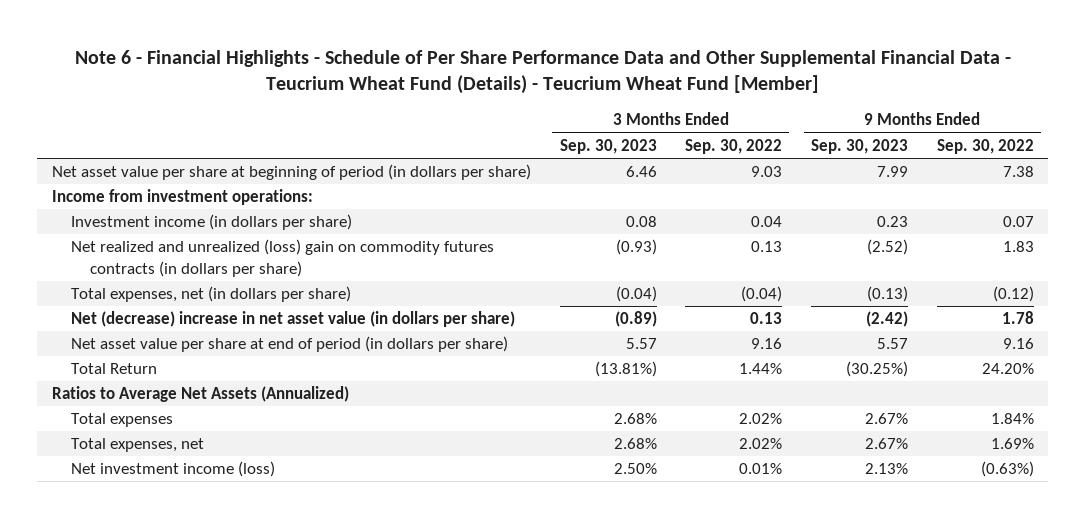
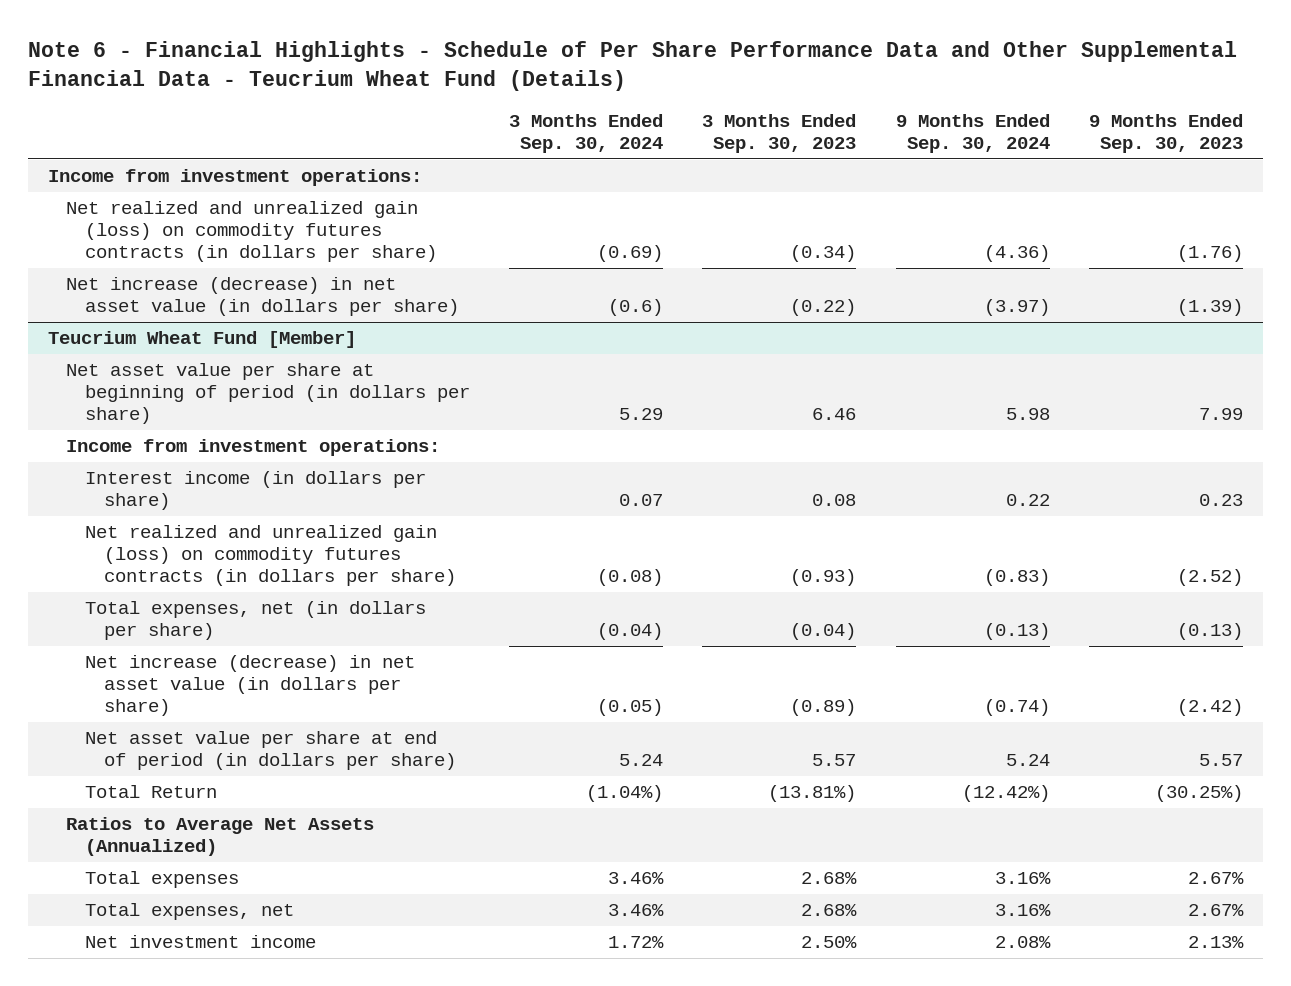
[74,49,1011,95] Note 6 - Financial Highlights - Schedule of Per Share Performance Data and Other Supplemental Financial Data - Teucrium Wheat Fund (Details) - Teucrium Wheat Fund [Member] -> [27,41,1237,92] Note 6 - Financial Highlights - Schedule of Per Share Performance Data and Other Supplemental Financial Data - Teucrium Wheat Fund (Details)
[685,138,783,154] Sep. 30, 2022 -> none
[936,138,1034,154] Sep. 30, 2022 -> none
none -> [509,114,664,153] 3 Months Ended Sep. 30, 2024
none -> [895,114,1050,153] 9 Months Ended Sep. 30, 2024
none -> [47,169,422,187] Income from investment operations:
none -> [66,201,438,262] Net realized and unrealized gain (loss) on commodity futures contracts (in dollars per share)
none -> [66,277,460,316] Net increase (decrease) in net asset value (in dollars per share)
none -> [47,331,356,349] Teucrium Wheat Fund [Member]
[70,214,352,231] Investment income (in dollars per share) -> [85,471,427,510] Interest income (in dollars per share)
[70,239,494,277] Net realized and unrealized (loss) gain on commodity futures contracts (in dollars per share) -> [85,525,456,586] Net realized and unrealized gain (loss) on commodity futures contracts (in dollars per share)
[70,311,515,328] Net (decrease) increase in net asset value (in dollars per share) -> [85,655,416,716] Net increase (decrease) in net asset value (in dollars per share)
[70,461,275,478] Net investment income (loss) -> [85,935,317,949] Net investment income

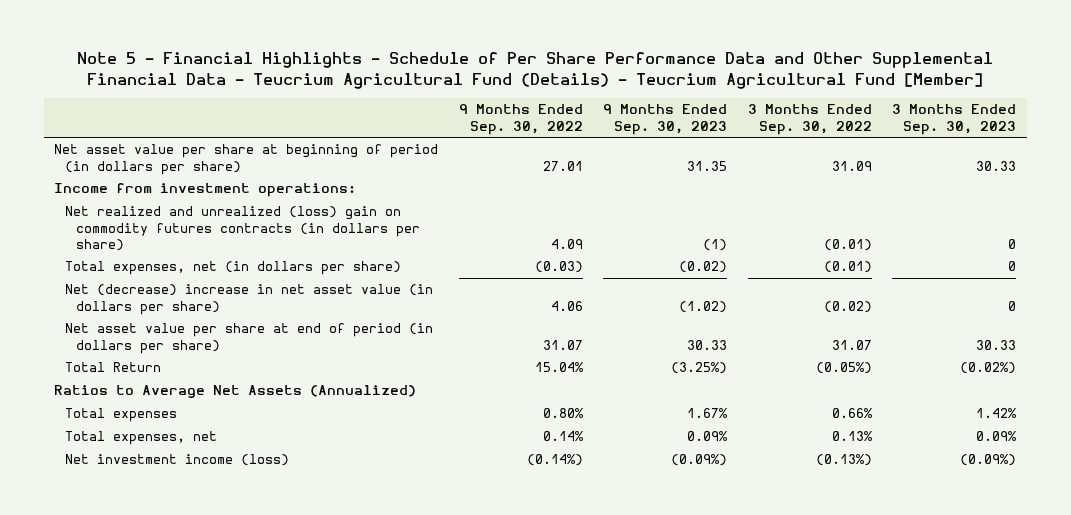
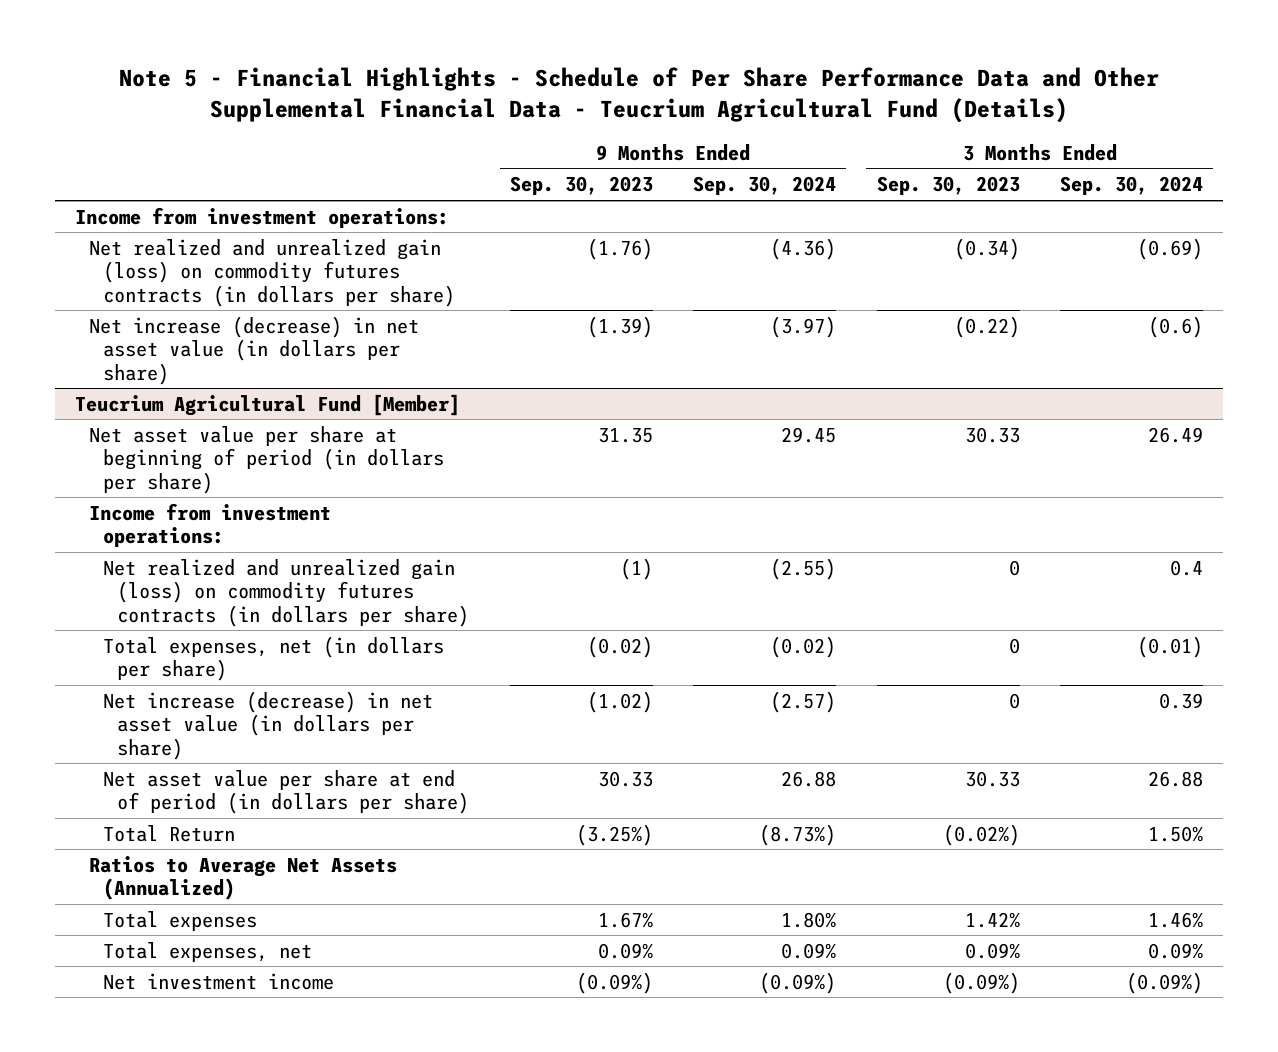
[77,52,994,89] Note 5 - Financial Highlights - Schedule of Per Share Performance Data and Other Supplemental Financial Data - Teucrium Agricultural Fund (Details) - Teucrium Agricultural Fund [Member] -> [119,67,1160,124] Note 5 - Financial Highlights - Schedule of Per Share Performance Data and Other Supplemental Financial Data - Teucrium Agricultural Fund (Details)
[458,104,583,135] 9 Months Ended Sep. 30, 2022 -> none
[747,104,872,135] 3 Months Ended Sep. 30, 2022 -> none
none -> [693,176,837,196] Sep. 30, 2024
none -> [1059,176,1203,196] Sep. 30, 2024
none -> [75,206,450,228] Income from investment operations:
none -> [89,238,456,307] Net realized and unrealized gain (loss) on commodity futures contracts (in dollars per share)
none -> [89,315,420,385] Net increase (decrease) in net asset value (in dollars per share)
none -> [75,393,461,416] Teucrium Agricultural Fund [Member]
[65,206,420,251] Net realized and unrealized (loss) gain on commodity futures contracts (in dollars per share) -> [103,558,470,627] Net realized and unrealized gain (loss) on commodity futures contracts (in dollars per share)
[65,284,434,315] Net (decrease) increase in net asset value (in dollars per share) -> [103,690,434,760] Net increase (decrease) in net asset value (in dollars per share)
[65,454,290,467] Net investment income (loss) -> [103,972,335,990] Net investment income

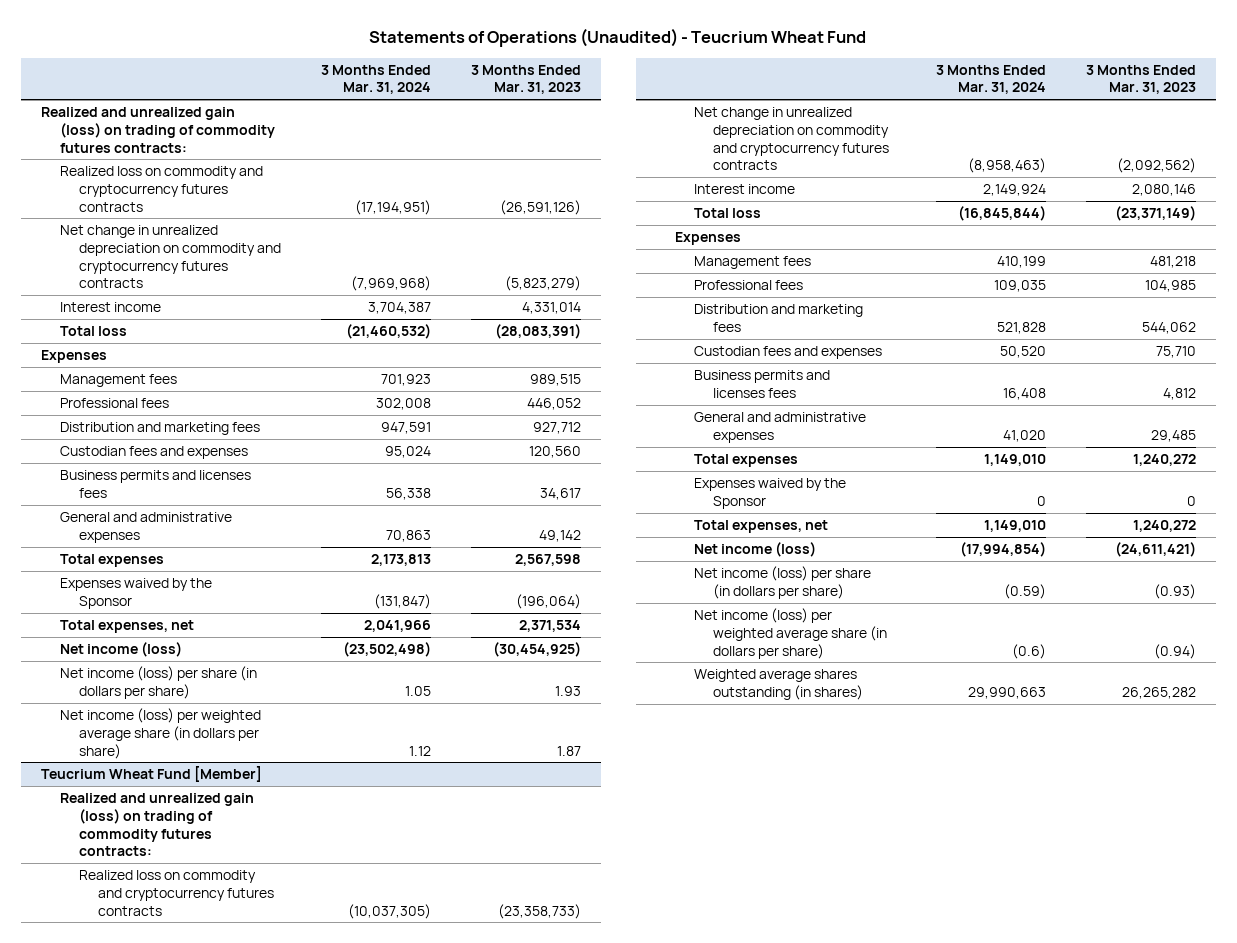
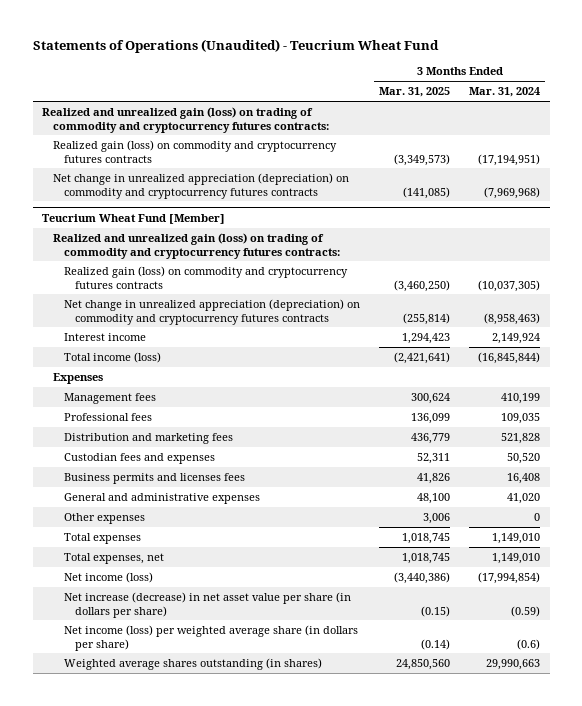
[470,64,581,95] 3 Months Ended Mar. 31, 2023 -> none
none -> [378,87,450,98] Mar. 31, 2025
[60,302,162,313] Interest income -> none
[60,326,128,337] Total loss -> none
[41,350,108,364] Expenses -> none
[60,374,178,388] Management fees -> none
[60,398,170,409] Professional fees -> none
[60,422,261,436] Distribution and marketing fees -> none
[60,446,249,460] Custodian fees and expenses -> none
[60,470,252,498] Business permits and licenses fees -> none
[60,512,233,543] General and administrative expenses -> none
[60,554,165,568] Total expenses -> none
[60,578,213,609] Expenses waived by the Sponsor -> none
[60,620,195,634] Total expenses, net -> none
[60,642,183,658] Net income (loss) -> none
[60,666,258,699] Net income (loss) per share (in dollars per share) -> none
[60,708,262,759] Net income (loss) per weighted average share (in dollars per share) -> none
[41,107,276,153] Realized and unrealized gain (loss) on trading of commodity futures contracts: -> [42,107,329,133] Realized and unrealized gain (loss) on trading of commodity and cryptocurrency futures contracts:
[60,166,264,212] Realized loss on commodity and cryptocurrency futures contracts -> [52,140,337,163] Realized gain (loss) on commodity and cryptocurrency futures contracts
[60,225,282,289] Net change in unrealized depreciation on commodity and cryptocurrency futures contracts -> [52,173,349,199] Net change in unrealized appreciation (depreciation) on commodity and cryptocurrency futures contracts
[60,793,255,857] Realized and unrealized gain (loss) on trading of commodity futures contracts: -> [52,233,340,259] Realized and unrealized gain (loss) on trading of commodity and cryptocurrency futures contracts:
[79,870,275,916] Realized loss on commodity and cryptocurrency futures contracts -> [63,266,348,289] Realized gain (loss) on commodity and cryptocurrency futures contracts
[694,107,890,171] Net change in unrealized depreciation on commodity and cryptocurrency futures contracts -> [63,299,360,325] Net change in unrealized appreciation (depreciation) on commodity and cryptocurrency futures contracts
[694,208,762,219] Total loss -> [63,352,161,364] Total income (loss)
none -> [63,513,145,525] Other expenses
[694,478,847,509] Expenses waived by the Sponsor -> none
[694,566,872,599] Net income (loss) per share (in dollars per share) -> [63,592,351,618] Net increase (decrease) in net asset value per share (in dollars per share)

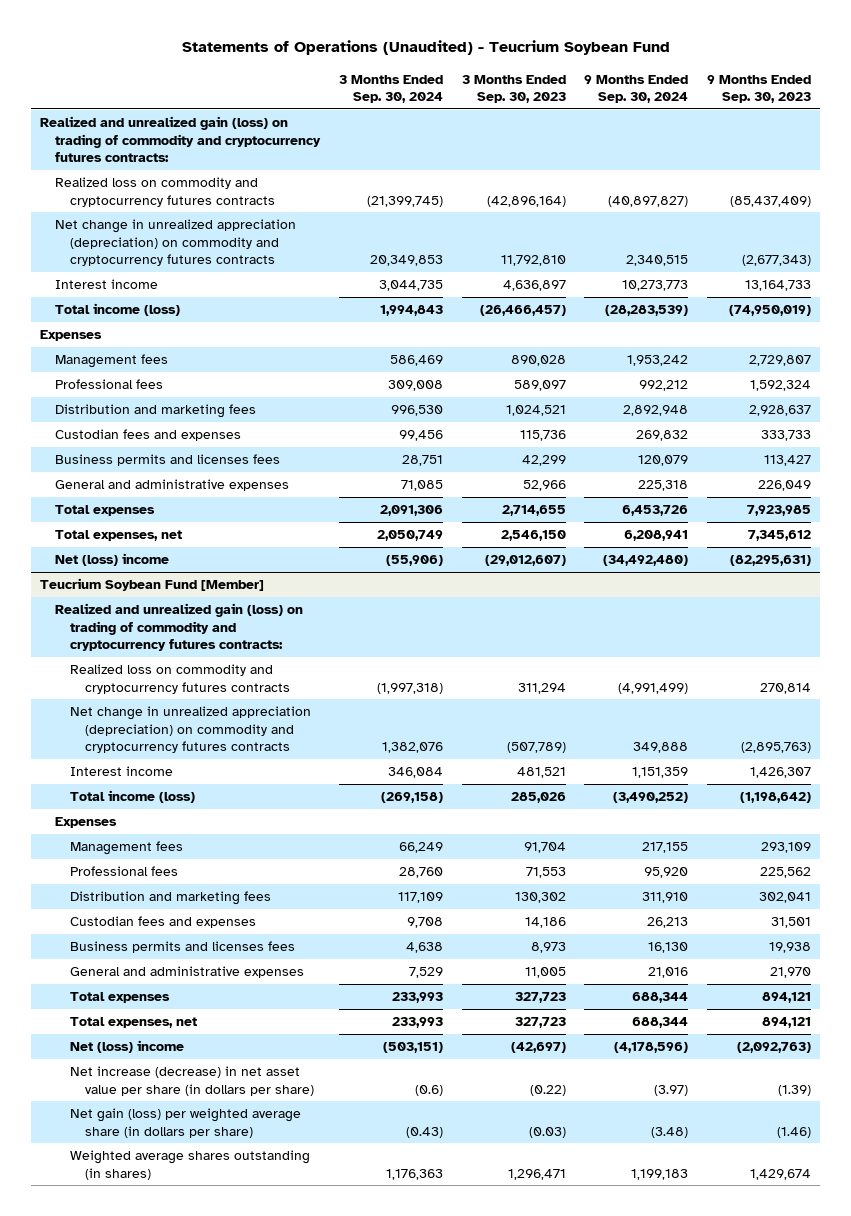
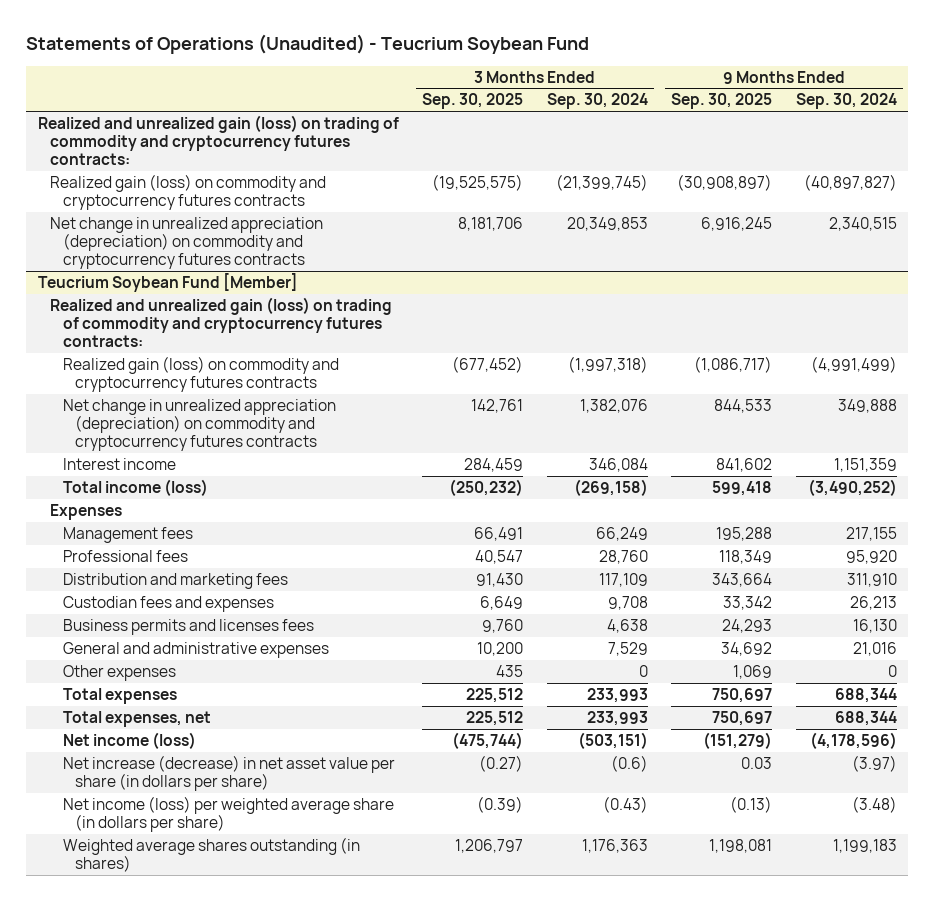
[461,74,566,104] 3 Months Ended Sep. 30, 2023 -> none
[706,74,811,104] 9 Months Ended Sep. 30, 2023 -> none
none -> [422,93,524,110] Sep. 30, 2025
none -> [671,93,773,110] Sep. 30, 2025
[55,177,276,207] Realized loss on commodity and cryptocurrency futures contracts -> [50,173,327,211] Realized gain (loss) on commodity and cryptocurrency futures contracts
[55,279,159,290] Interest income -> none
[55,303,181,317] Total income (loss) -> none
[40,330,103,342] Expenses -> none
[55,354,169,369] Management fees -> none
[55,379,164,390] Professional fees -> none
[55,404,257,419] Distribution and marketing fees -> none
[55,429,242,442] Custodian fees and expenses -> none
[55,454,281,467] Business permits and licenses fees -> none
[55,479,290,492] General and administrative expenses -> none
[55,505,156,517] Total expenses -> none
[55,530,183,542] Total expenses, net -> none
[55,553,170,567] Net (loss) income -> none
[70,664,291,694] Realized loss on commodity and cryptocurrency futures contracts -> [62,355,339,393] Realized gain (loss) on commodity and cryptocurrency futures contracts
none -> [62,664,176,681] Other expenses
[70,1040,185,1054] Net (loss) income -> [62,731,196,749] Net income (loss)
[70,1108,302,1138] Net gain (loss) per weighted average share (in dollars per share) -> [62,795,394,833] Net income (loss) per weighted average share (in dollars per share)

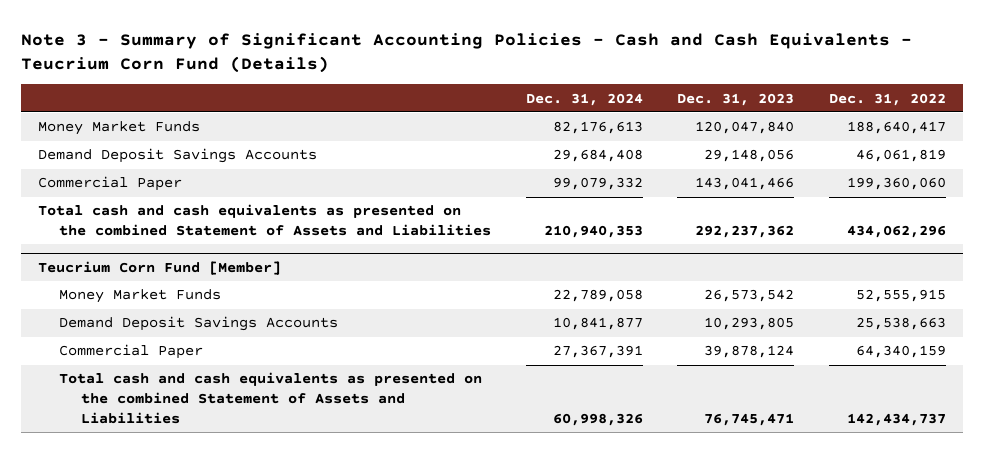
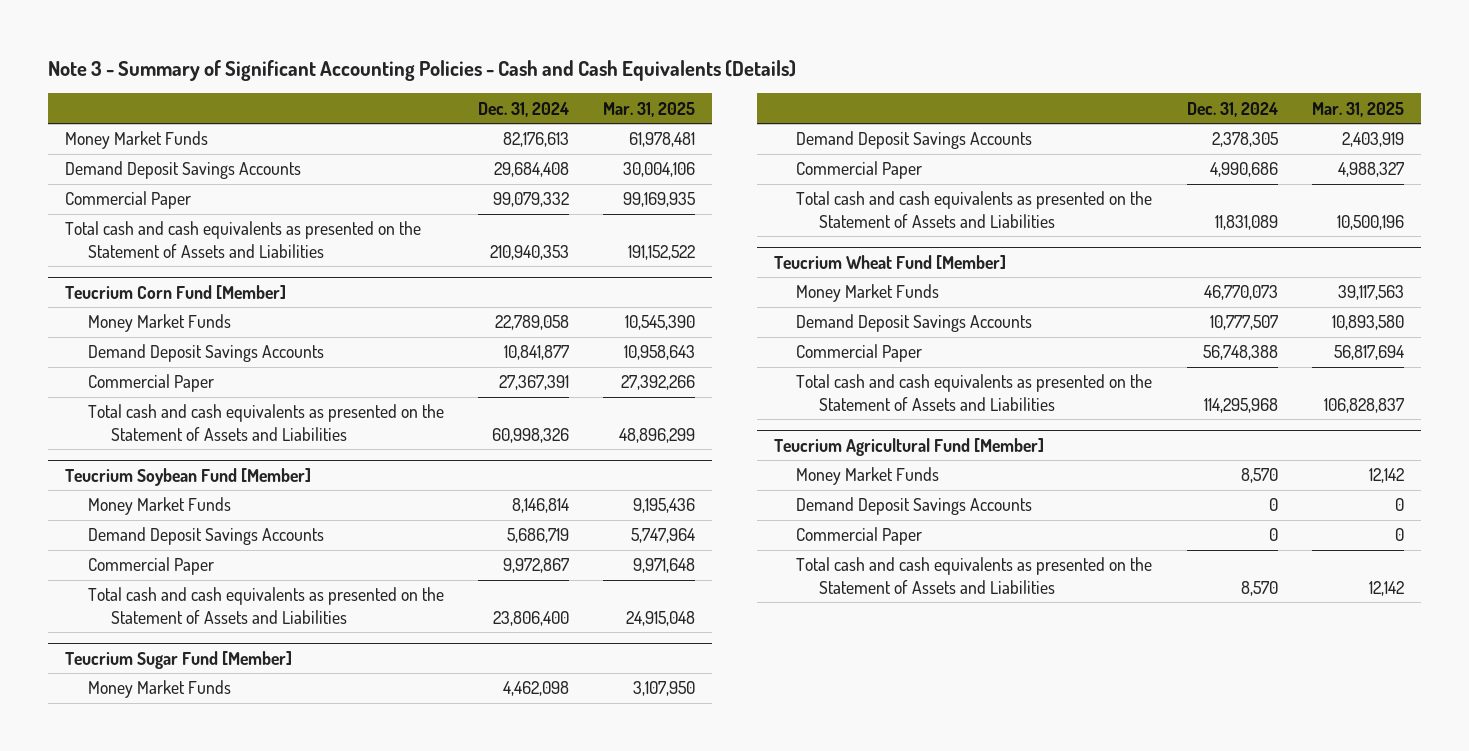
[20,32,912,73] Note 3 - Summary of Significant Accounting Policies - Cash and Cash Equivalents - Teucrium Corn Fund (Details) -> [48,59,797,81] Note 3 - Summary of Significant Accounting Policies - Cash and Cash Equivalents (Details)
[677,92,795,106] Dec. 31, 2023 -> none
[828,92,946,106] Dec. 31, 2022 -> none
none -> [603,101,696,117] Mar. 31, 2025
[37,204,492,237] Total cash and cash equivalents as presented on the combined Statement of Assets and Liabilities -> [65,221,422,258] Total cash and cash equivalents as presented on the Statement of Assets and Liabilities
[59,372,483,424] Total cash and cash equivalents as presented on the combined Statement of Assets and Liabilities -> [88,404,445,441] Total cash and cash equivalents as presented on the Statement of Assets and Liabilities
none -> [65,467,312,486] Teucrium Soybean Fund [Member]
none -> [88,497,232,516] Money Market Funds
none -> [88,527,325,546] Demand Deposit Savings Accounts
none -> [88,557,215,576] Commercial Paper
none -> [88,587,445,624] Total cash and cash equivalents as presented on the Statement of Assets and Liabilities
none -> [65,650,293,669] Teucrium Sugar Fund [Member]
none -> [88,680,232,699] Money Market Funds
none -> [796,131,1033,150] Demand Deposit Savings Accounts
none -> [796,161,923,180] Commercial Paper
none -> [796,191,1153,228] Total cash and cash equivalents as presented on the Statement of Assets and Liabilities
none -> [773,254,1006,269] Teucrium Wheat Fund [Member]
none -> [796,284,940,303] Money Market Funds
none -> [796,314,1033,333] Demand Deposit Savings Accounts
none -> [796,344,923,363] Commercial Paper
none -> [796,374,1153,411] Total cash and cash equivalents as presented on the Statement of Assets and Liabilities
none -> [773,437,1044,456] Teucrium Agricultural Fund [Member]
none -> [796,467,940,486] Money Market Funds
none -> [796,497,1033,516] Demand Deposit Savings Accounts
none -> [796,527,923,546] Commercial Paper
none -> [796,557,1153,594] Total cash and cash equivalents as presented on the Statement of Assets and Liabilities

